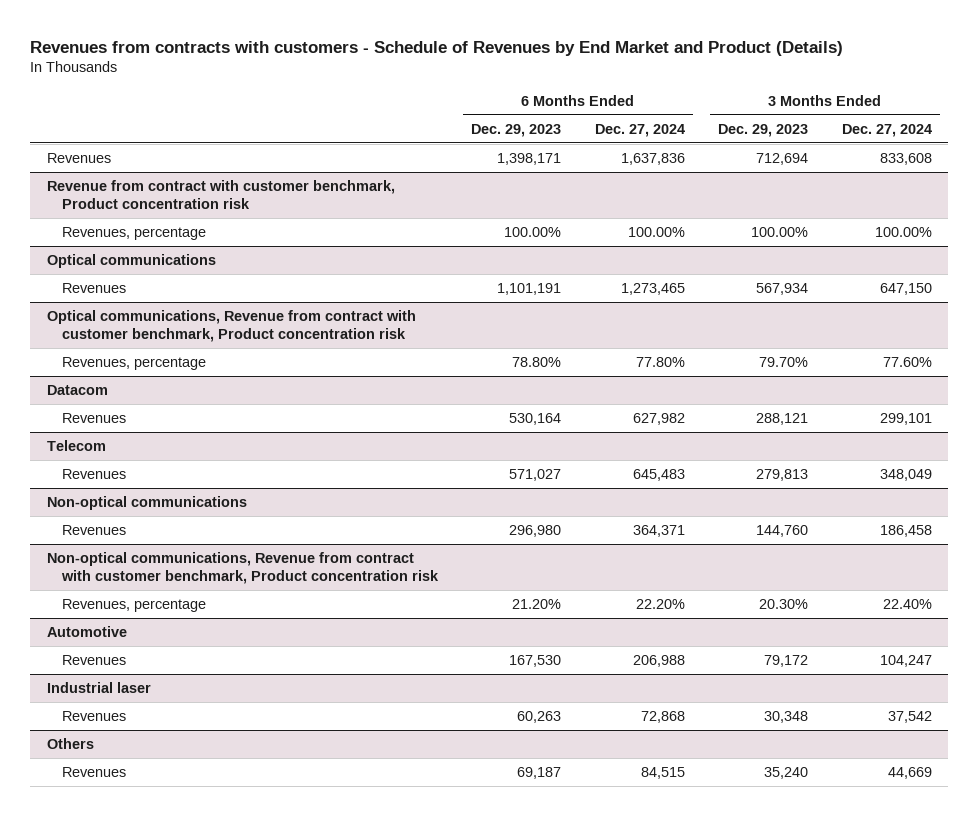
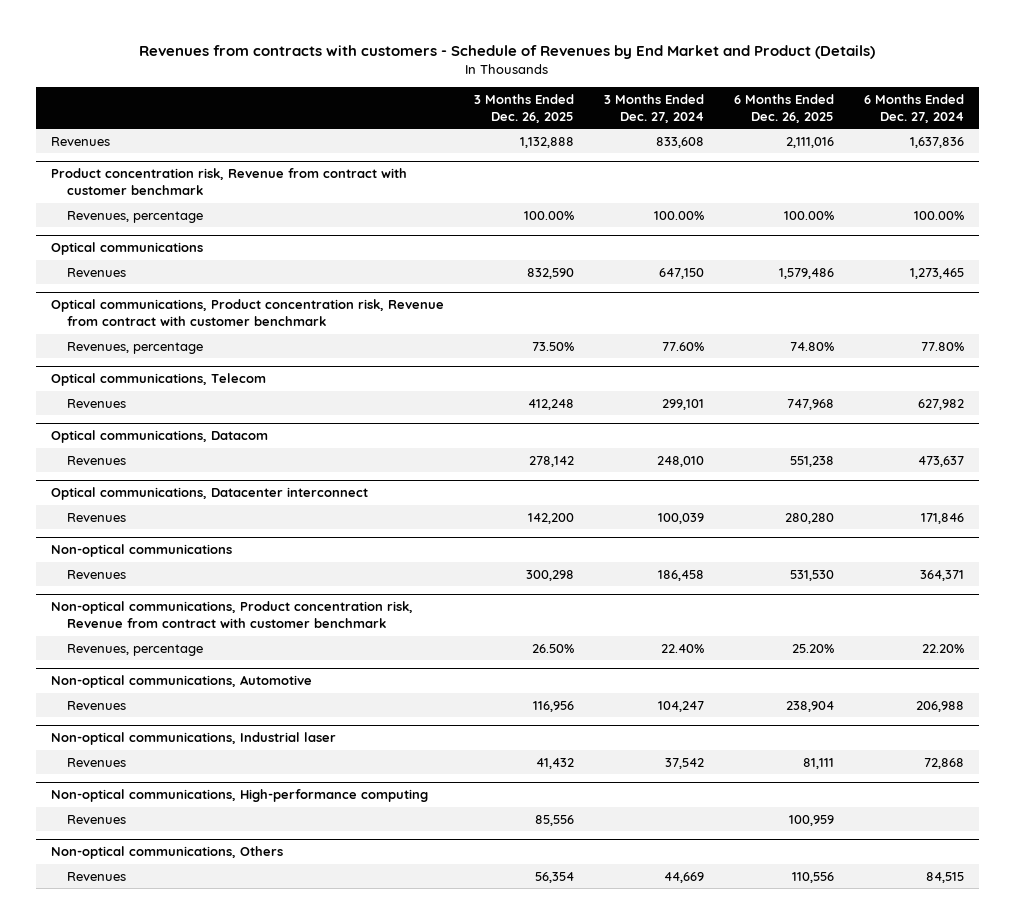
[471,123,562,137] Dec. 29, 2023 -> none
[718,123,809,137] Dec. 29, 2023 -> none
none -> [473,93,574,123] 3 Months Ended Dec. 26, 2025
none -> [733,93,834,123] 6 Months Ended Dec. 26, 2025
[46,179,395,210] Revenue from contract with customer benchmark, Product concentration risk -> [50,168,407,196] Product concentration risk, Revenue from contract with customer benchmark
[46,309,416,343] Optical communications, Revenue from contract with customer benchmark, Product concentration risk -> [50,299,444,327] Optical communications, Product concentration risk, Revenue from contract with customer benchmark
[46,384,108,395] Datacom -> none
none -> [50,373,266,387] Optical communications, Telecom
[46,439,106,451] Telecom -> none
none -> [50,430,268,444] Optical communications, Datacom
[632,468,685,481] 645,483 -> [917,455,964,467] 473,637
[879,468,932,481] 348,049 -> [656,455,704,467] 248,010
none -> [50,487,368,501] Optical communications, Datacenter interconnect
none -> [66,512,126,522] Revenues
[46,551,440,585] Non-optical communications, Revenue from contract with customer benchmark, Product concentration risk -> [50,601,413,629] Non-optical communications, Product concentration risk, Revenue from contract with customer benchmark
[46,625,127,637] Automotive -> none
none -> [50,675,312,689] Non-optical communications, Automotive
[46,681,151,693] Industrial laser -> none
none -> [50,732,336,746] Non-optical communications, Industrial laser
[46,737,94,749] Others -> none
none -> [50,789,428,803] Non-optical communications, High-performance computing
none -> [66,814,126,824] Revenues
none -> [50,846,283,860] Non-optical communications, Others

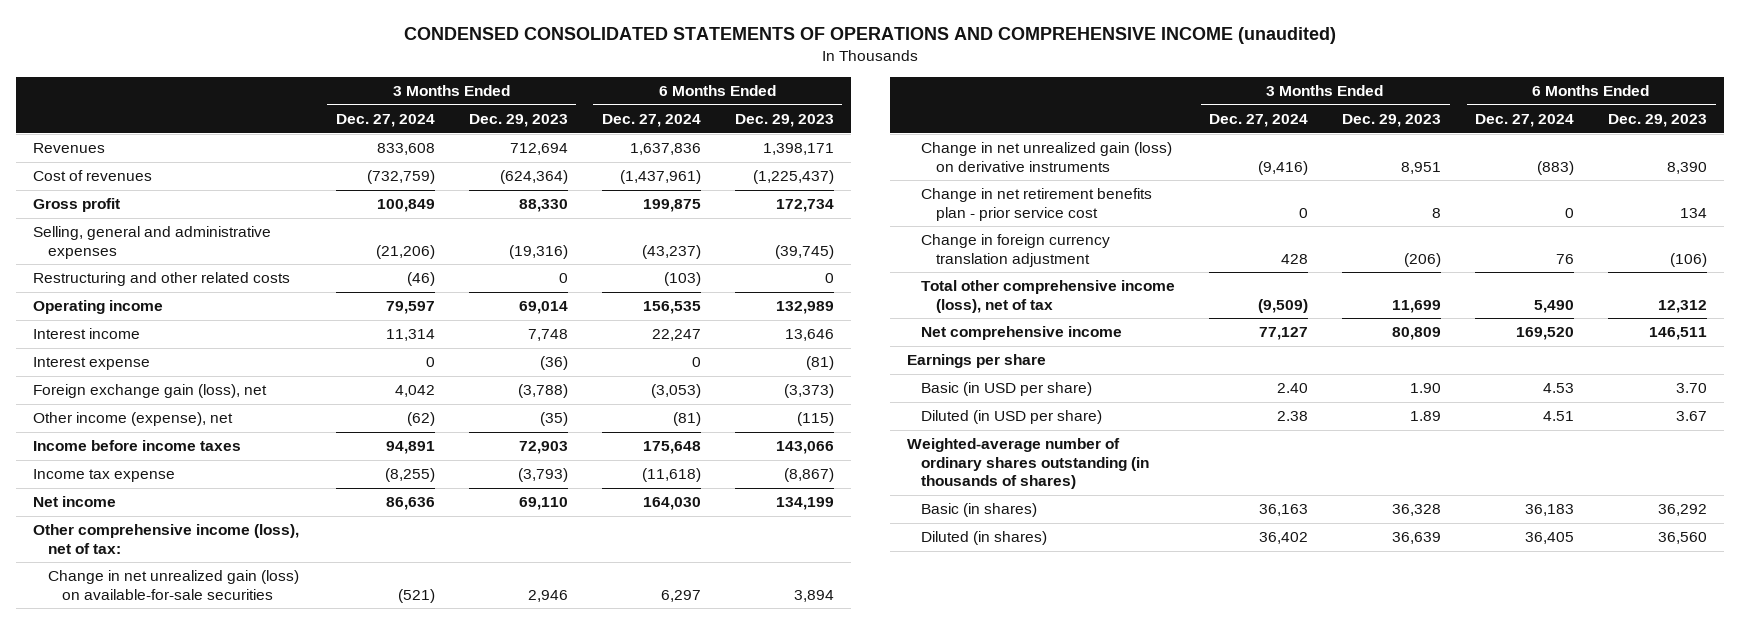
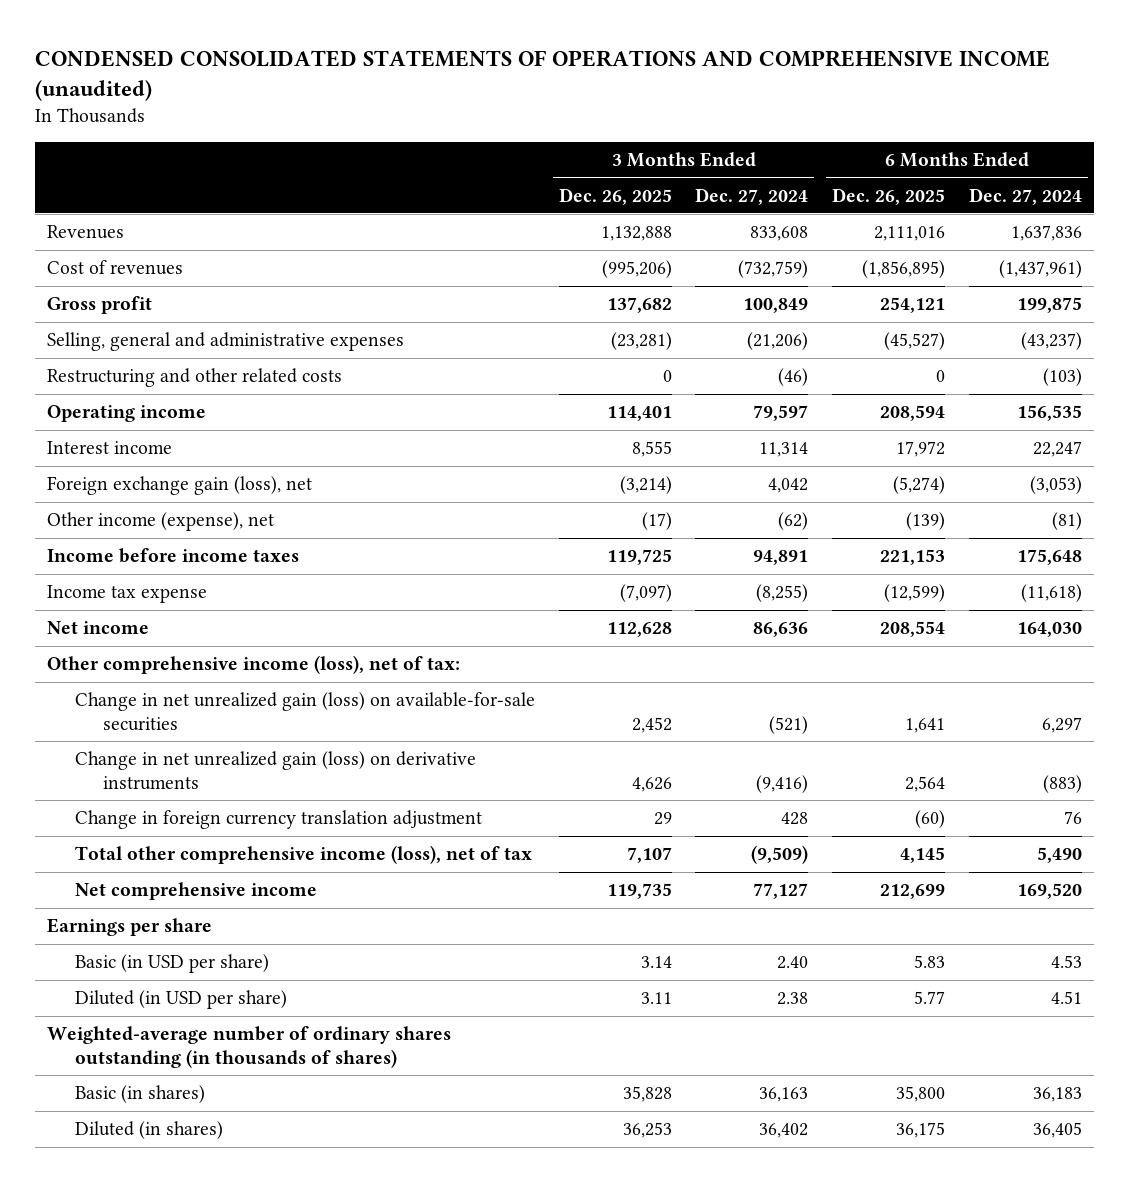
[468,114,568,128] Dec. 29, 2023 -> none
[734,114,834,128] Dec. 29, 2023 -> none
none -> [558,187,672,205] Dec. 26, 2025
none -> [832,187,946,205] Dec. 26, 2025
[33,357,151,371] Interest expense -> none
[921,188,1153,221] Change in net retirement benefits plan - prior service cost -> none

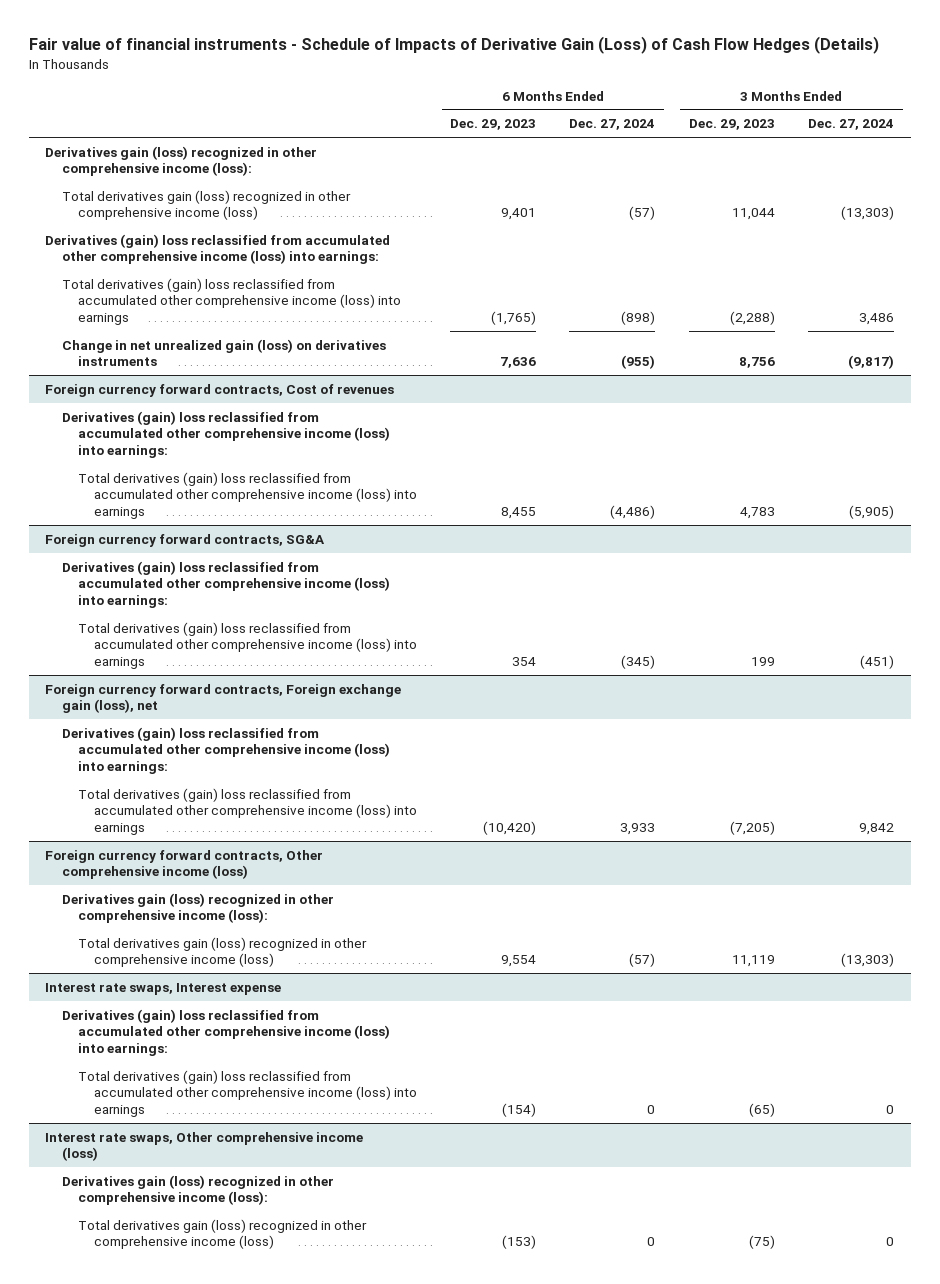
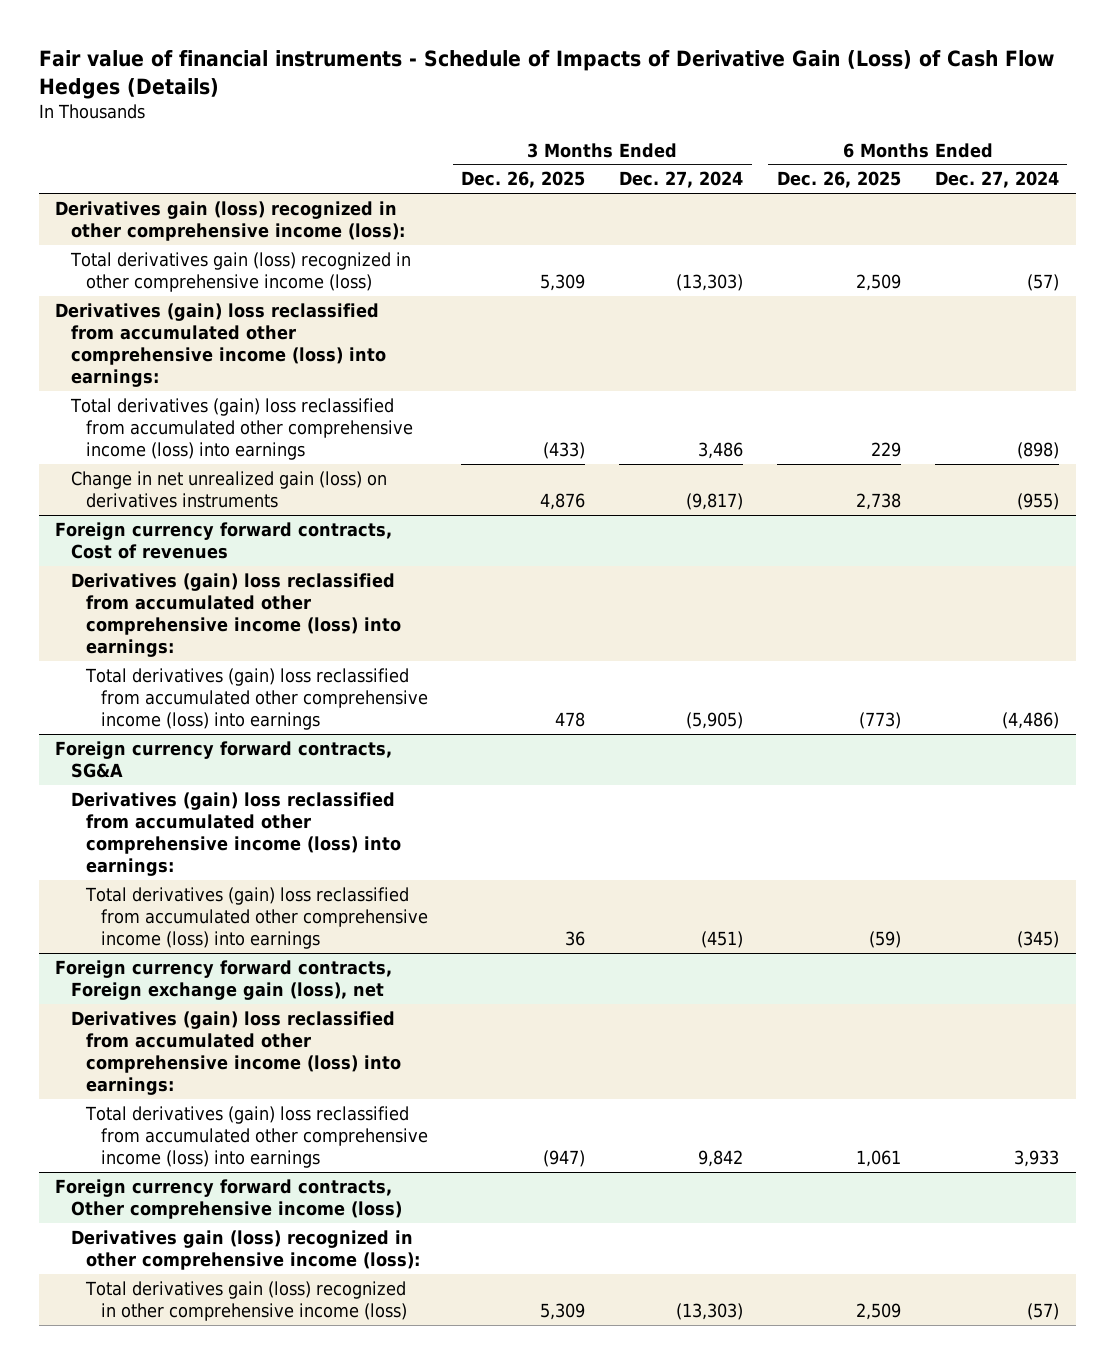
[449,119,536,131] Dec. 29, 2023 -> none
[688,119,775,131] Dec. 29, 2023 -> none
none -> [461,171,586,189] Dec. 26, 2025
none -> [776,171,901,189] Dec. 26, 2025
[45,982,282,995] Interest rate swaps, Interest expense -> none
[61,1008,390,1056] Derivatives (gain) loss reclassified from accumulated other comprehensive income (loss) into earnings: -> none
[77,1069,417,1117] Total derivatives (gain) loss reclassified from accumulated other comprehensive income (loss) into earnings -> none
[45,1131,364,1162] Interest rate swaps, Other comprehensive income (loss) -> none
[61,1174,334,1206] Derivatives gain (loss) recognized in other comprehensive income (loss): -> none
[77,1218,367,1250] Total derivatives gain (loss) recognized in other comprehensive income (loss) -> none

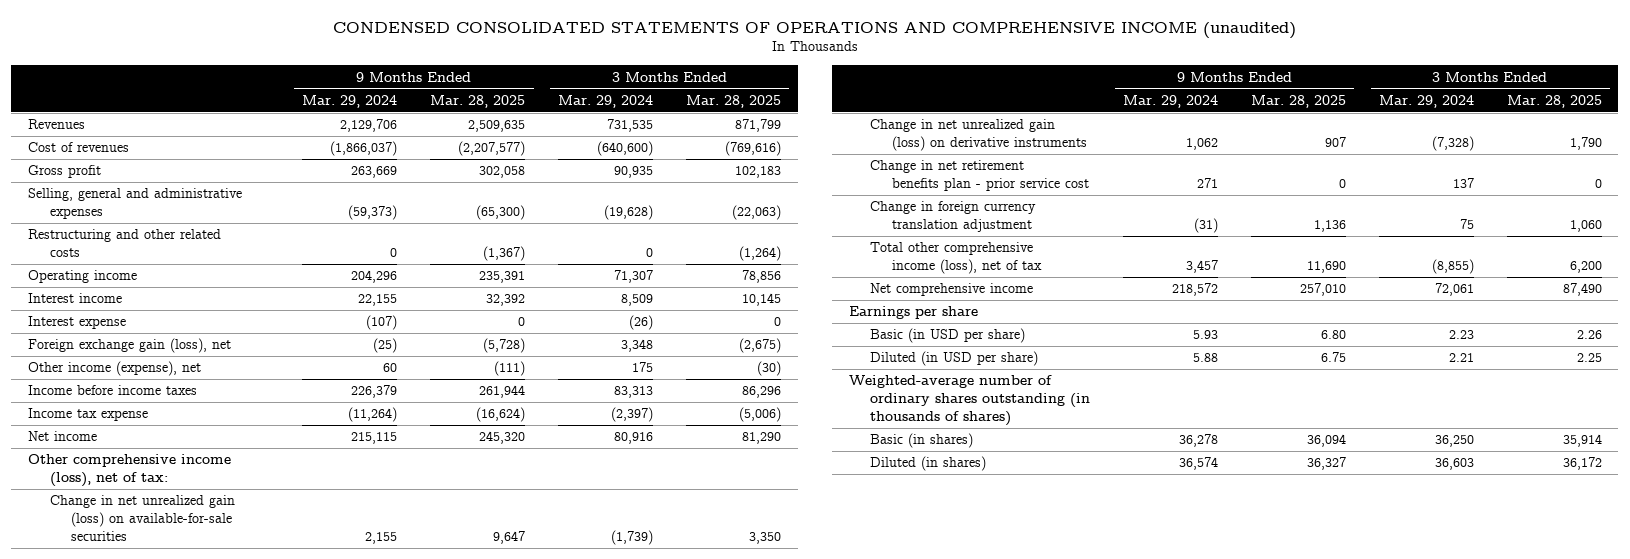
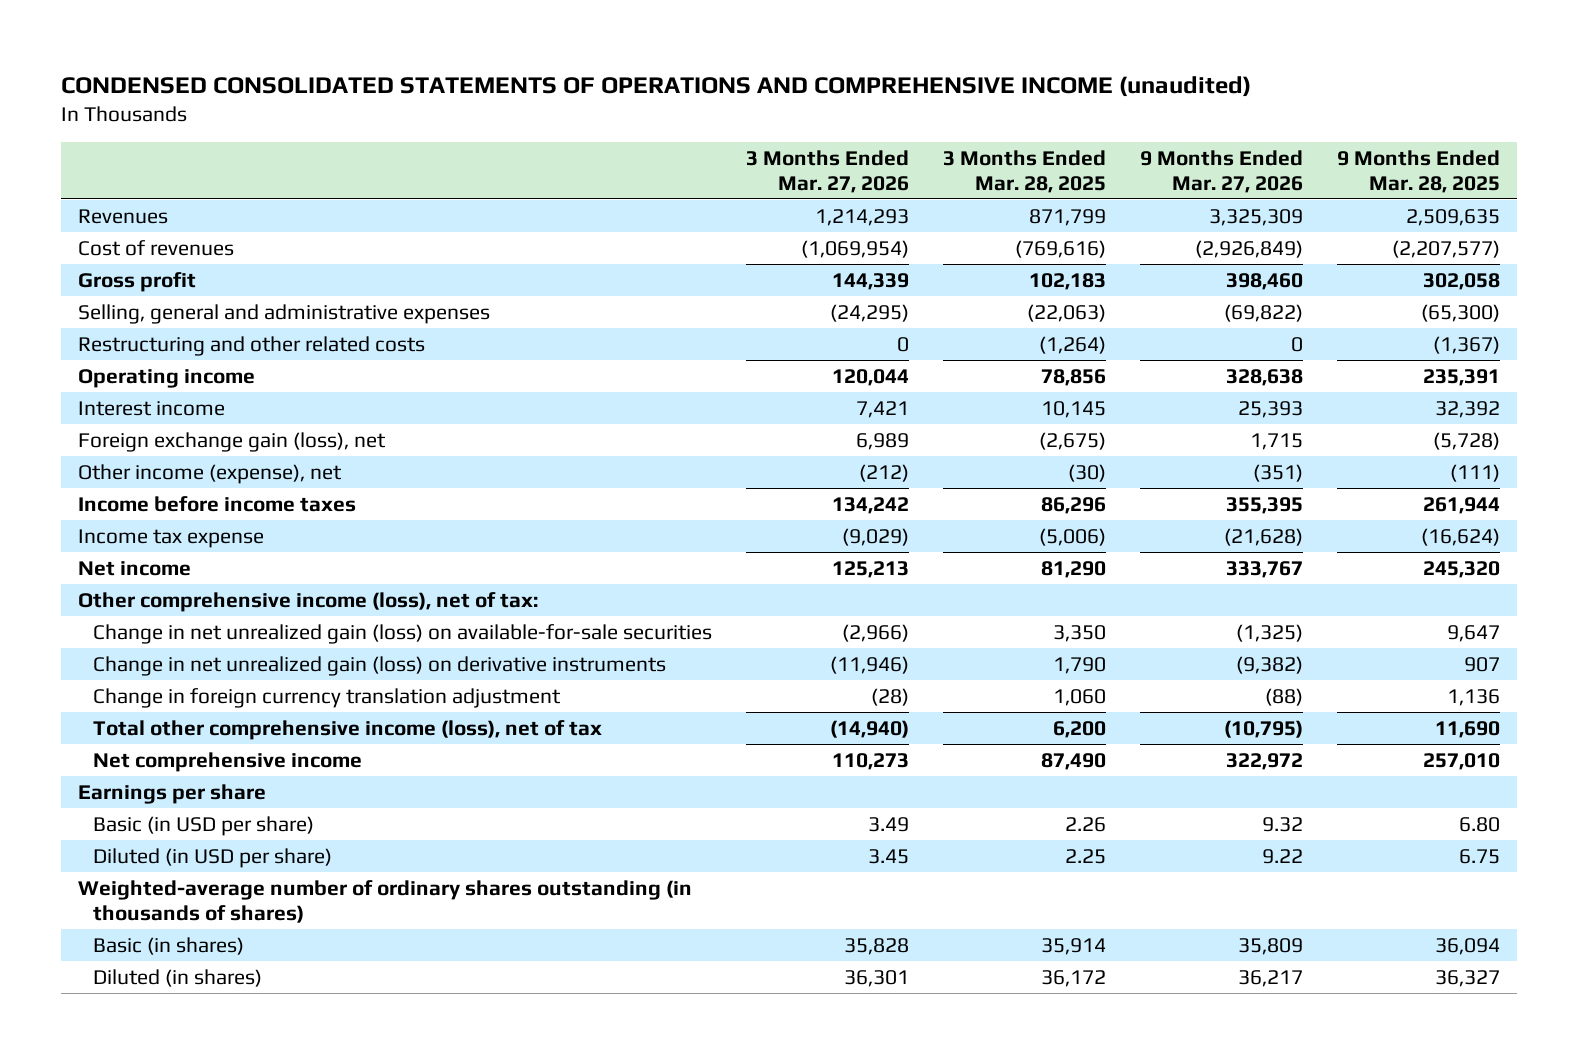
[302,94,398,108] Mar. 29, 2024 -> none
[558,94,654,108] Mar. 29, 2024 -> none
none -> [746,149,910,193] 3 Months Ended Mar. 27, 2026
none -> [1140,149,1304,193] 9 Months Ended Mar. 27, 2026
[27,316,126,330] Interest expense -> none
[870,160,1089,192] Change in net retirement benefits plan - prior service cost -> none

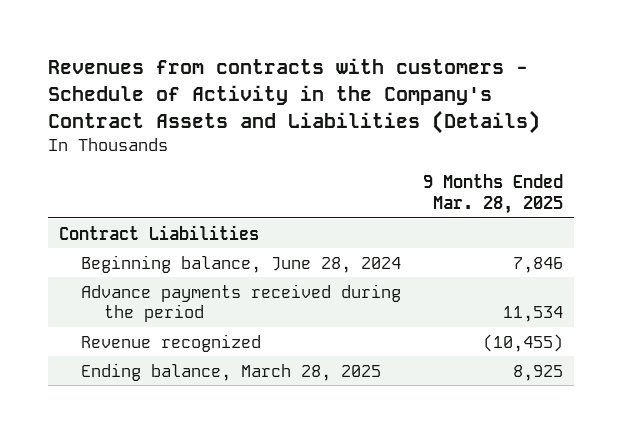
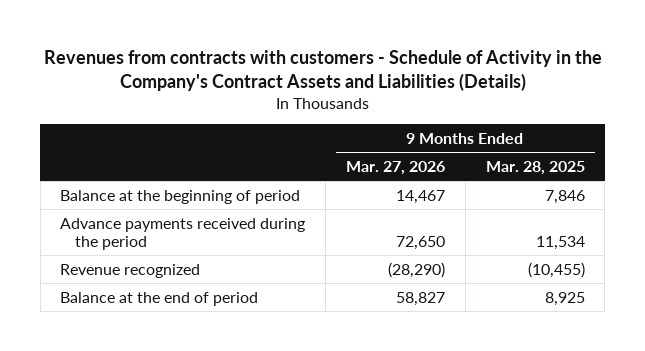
none -> [346,160,446,175] Mar. 27, 2026
[58,224,259,240] Contract Liabilities -> none
[81,254,402,273] Beginning balance, June 28, 2024 -> [60,189,301,204] Balance at the beginning of period
[81,362,382,381] Ending balance, March 28, 2025 -> [60,291,259,306] Balance at the end of period

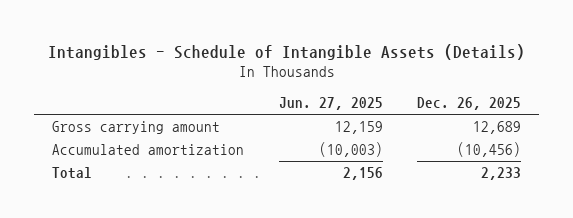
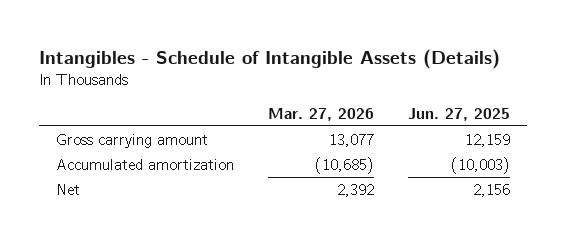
[417,97,522,111] Dec. 26, 2025 -> none
none -> [267,107,374,121] Mar. 27, 2026
[51,167,92,180] Total -> [55,183,80,195] Net

